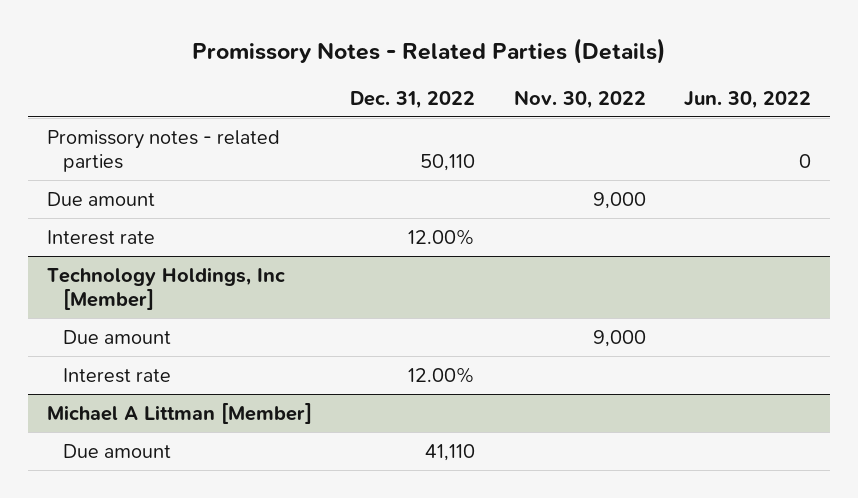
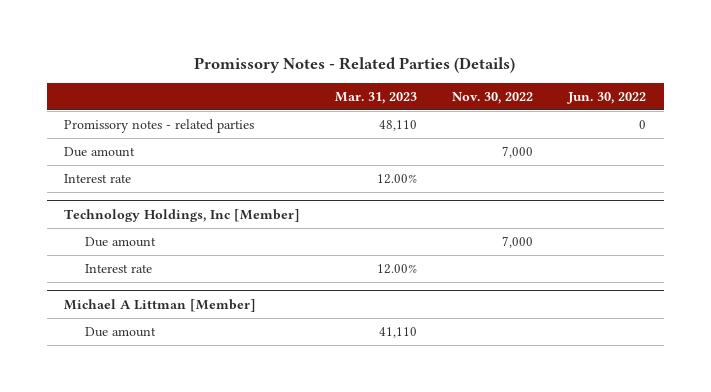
[350,90,476,109] Dec. 31, 2022 -> none
none -> [335,91,418,104] Mar. 31, 2023
[592,191,646,209] 9,000 -> [502,146,534,159] 7,000
[592,329,646,347] 9,000 -> [502,236,534,249] 7,000

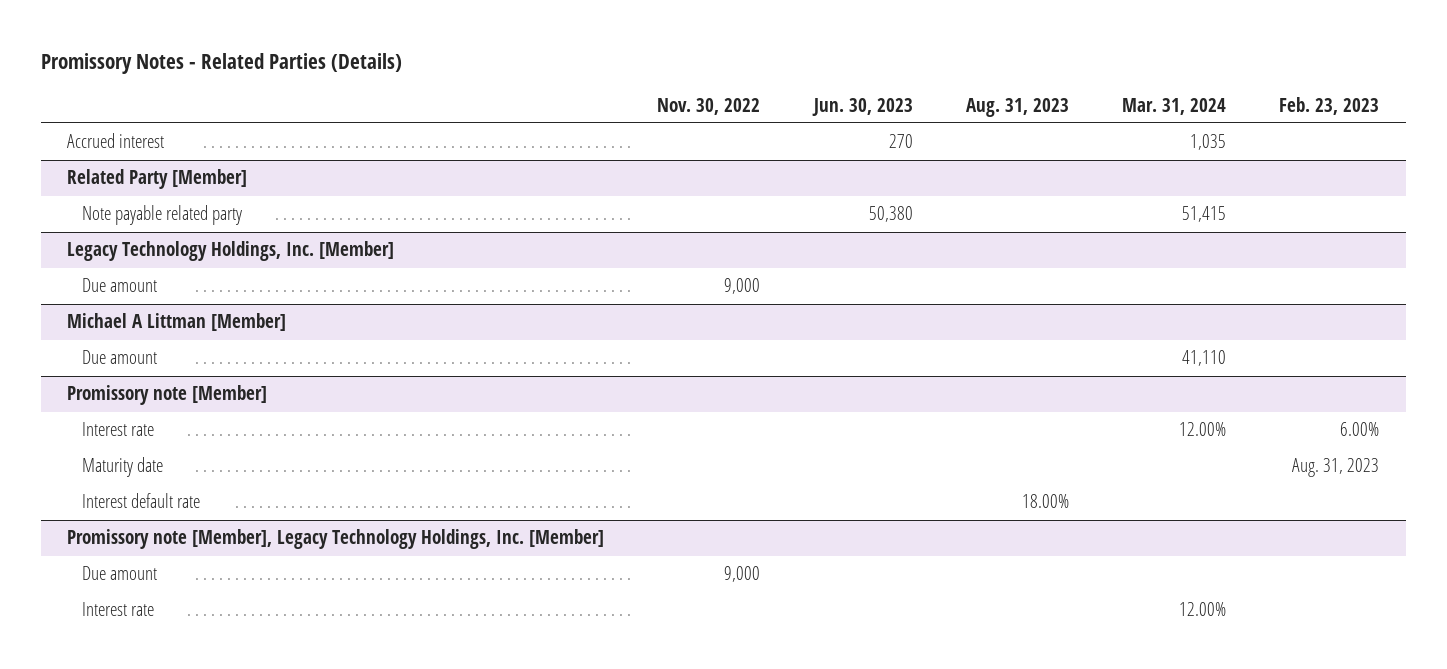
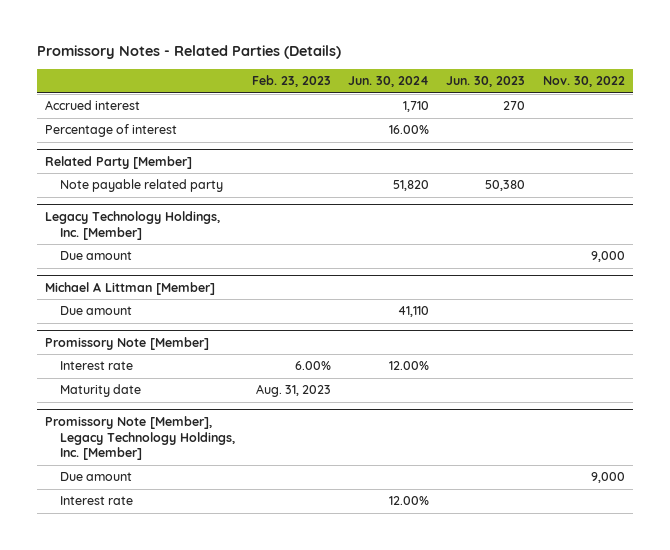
[965,97,1069,117] Aug. 31, 2023 -> none
[1122,97,1227,115] Mar. 31, 2024 -> none
none -> [348,76,430,88] Jun. 30, 2024
none -> [45,124,178,138] Percentage of interest
[67,385,268,406] Promissory note [Member] -> [45,337,210,351] Promissory Note [Member]
[81,493,200,509] Interest default rate -> none
[67,529,605,550] Promissory note [Member], Legacy Technology Holdings, Inc. [Member] -> [45,416,235,461] Promissory Note [Member], Legacy Technology Holdings, Inc. [Member]

